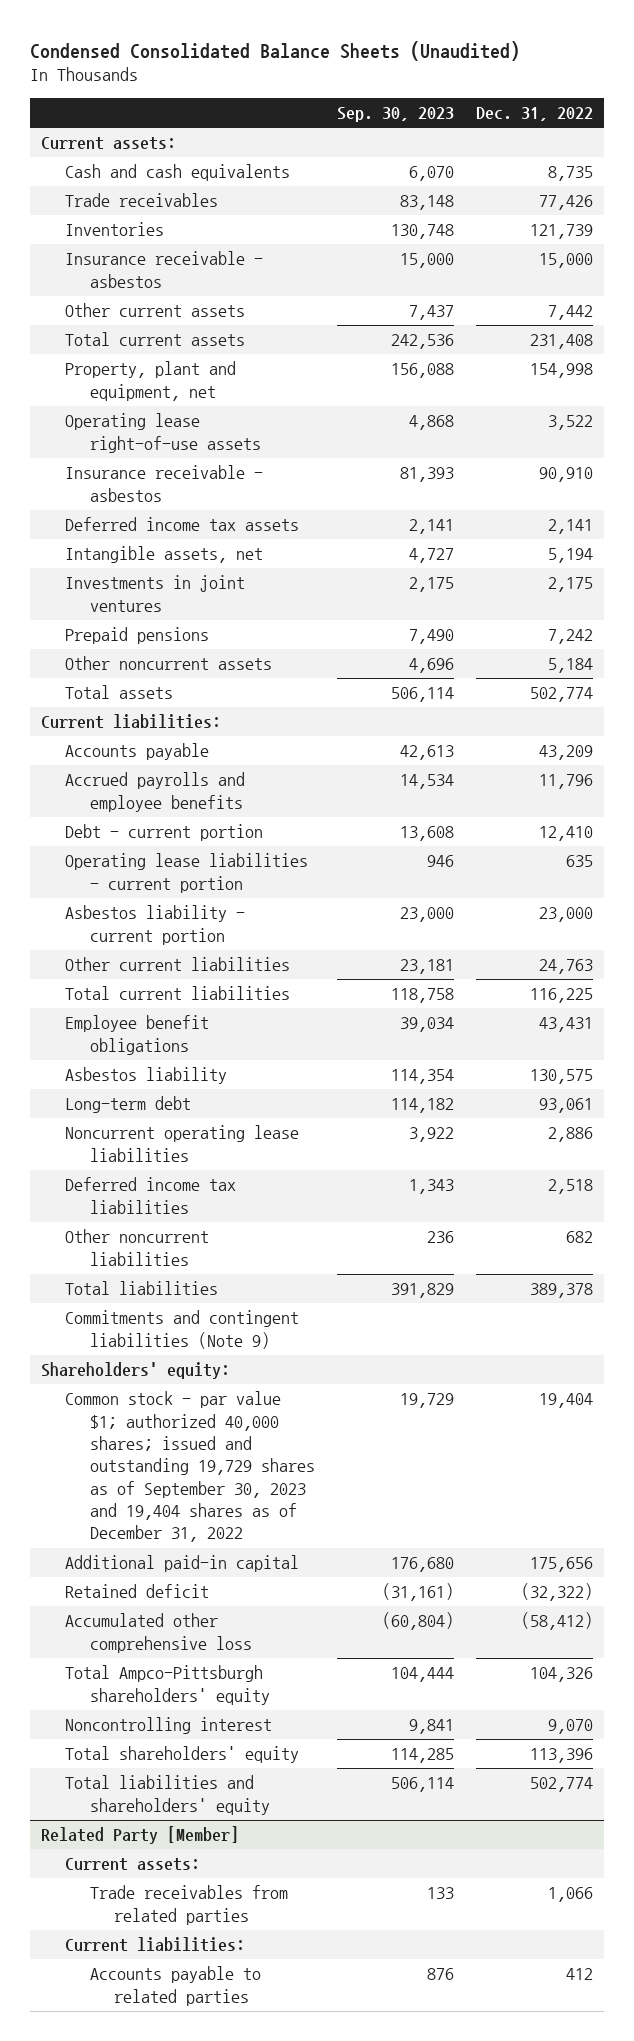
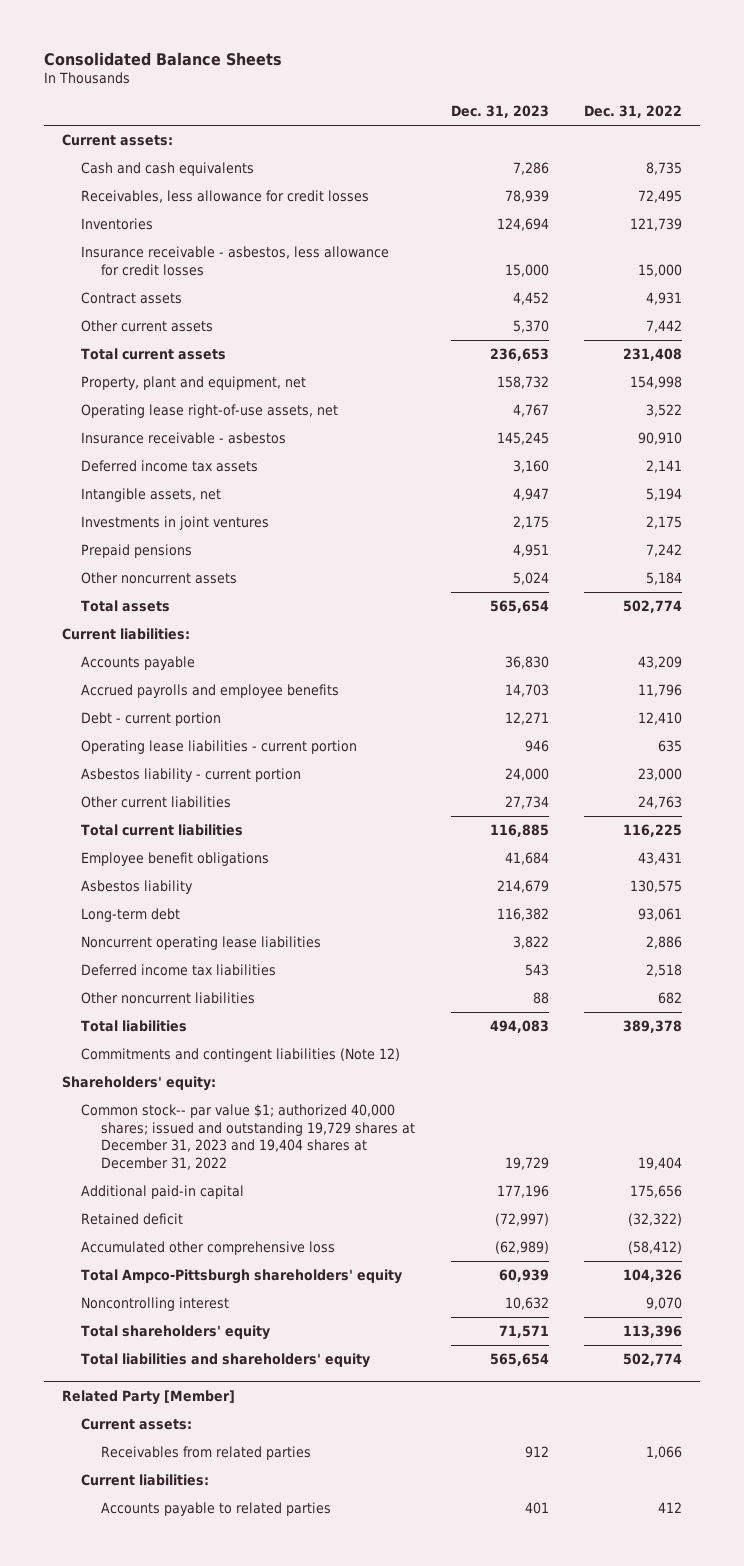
[30,41,521,62] Condensed Consolidated Balance Sheets (Unaudited) -> [43,51,282,66] Consolidated Balance Sheets
[336,106,454,122] Sep. 30, 2023 -> none
none -> [450,105,549,119] Dec. 31, 2023
[65,193,219,208] Trade receivables -> none
none -> [81,190,370,204] Receivables, less allowance for credit losses
[65,251,264,288] Insurance receivable - asbestos -> [81,246,390,276] Insurance receivable - asbestos, less allowance for credit losses
none -> [81,292,183,305] Contract assets
[65,413,261,453] Operating lease right-of-use assets -> [81,404,339,419] Operating lease right-of-use assets, net
[65,1310,300,1349] Commitments and contingent liabilities (Note 9) -> [81,1048,401,1063] Commitments and contingent liabilities (Note 12)
[65,1391,315,1543] Common stock - par value $1; authorized 40,000 shares; issued and outstanding 19,729 shares as of September 30, 2023 and 19,404 shares as of December 31, 2022 -> [81,1104,416,1170] Common stock-- par value $1; authorized 40,000 shares; issued and outstanding 19,729 shares at December 31, 2023 and 19,404 shares at December 31, 2022
[89,1885,288,1925] Trade receivables from related parties -> [101,1446,312,1461] Receivables from related parties

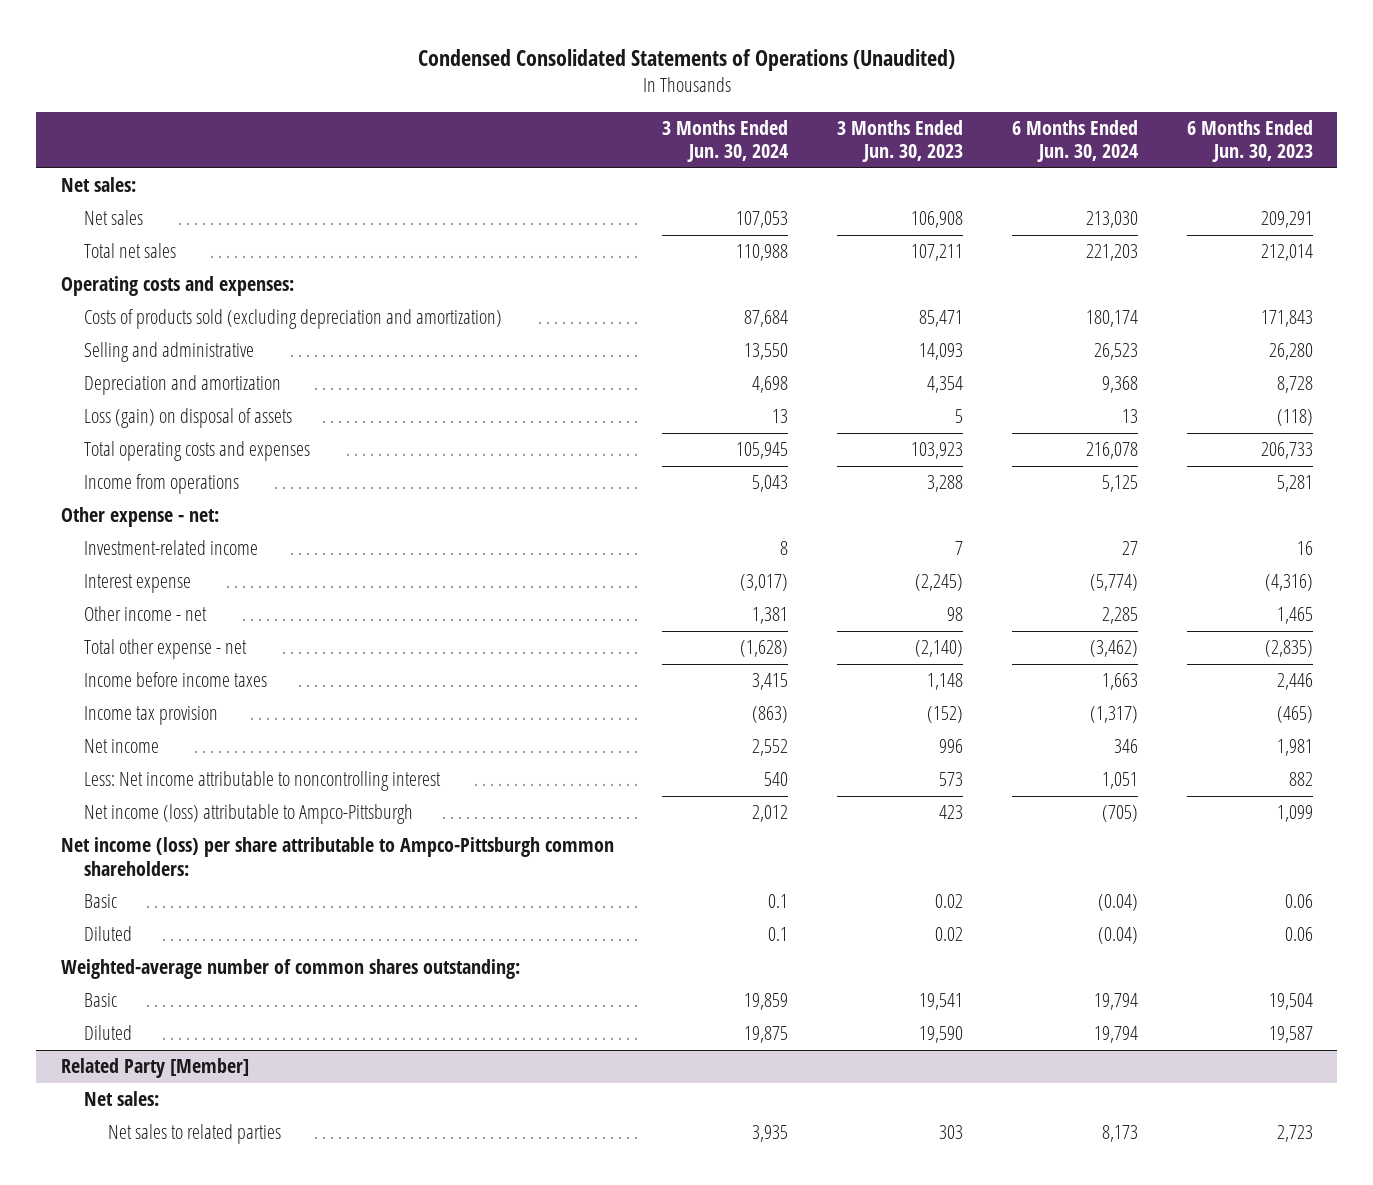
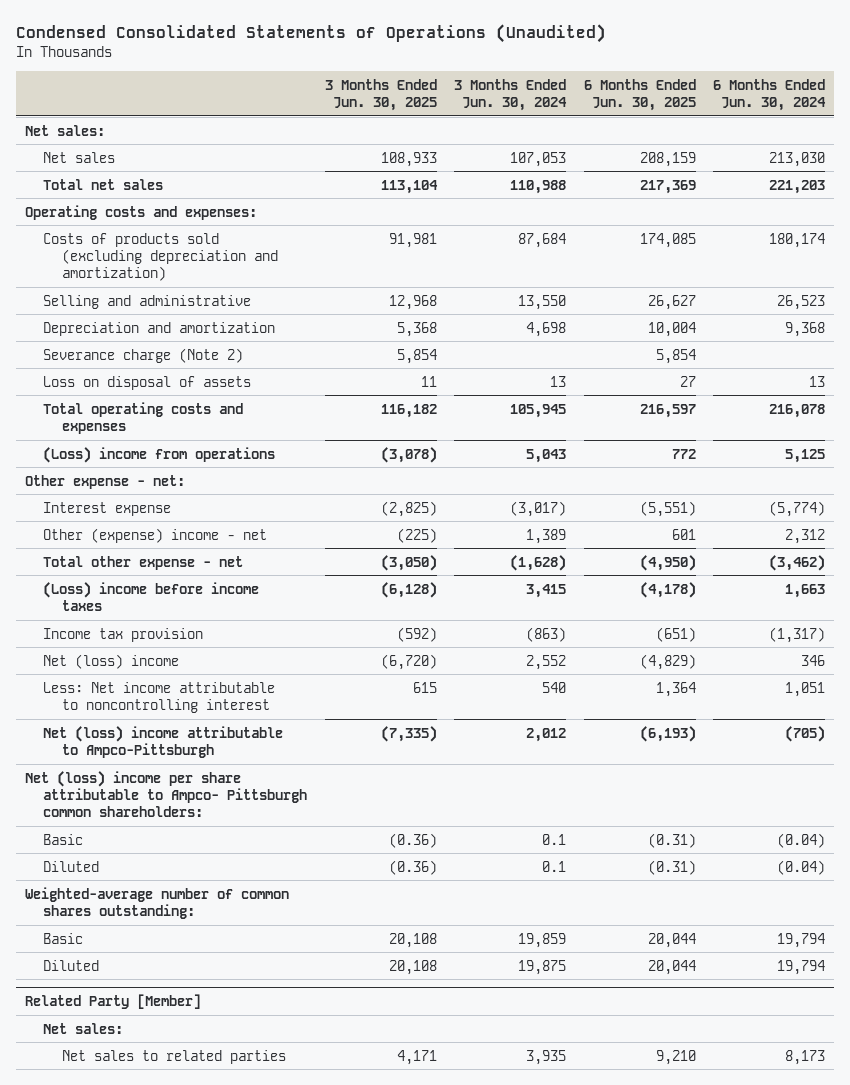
[837,119,964,163] 3 Months Ended Jun. 30, 2023 -> none
[1186,119,1313,163] 6 Months Ended Jun. 30, 2023 -> none
none -> [324,78,437,112] 3 Months Ended Jun. 30, 2025
none -> [583,78,696,112] 6 Months Ended Jun. 30, 2025
none -> [43,347,244,363] Severance charge (Note 2)
[84,408,293,429] Loss (gain) on disposal of assets -> [43,375,252,390] Loss on disposal of assets
[84,474,240,495] Income from operations -> [43,446,276,463] (Loss) income from operations
[84,540,259,556] Investment-related income -> none
[84,606,208,622] Other income - net -> [43,527,268,543] Other (expense) income - net
[752,607,789,625] 1,381 -> [526,528,567,544] 1,389
[1101,607,1138,625] 2,285 -> [785,528,826,544] 2,312
[84,672,268,688] Income before income taxes -> [43,581,260,611] (Loss) income before income taxes
[84,739,160,754] Net income -> [43,653,180,669] Net (loss) income
[84,804,414,825] Net income (loss) attributable to Ampco-Pittsburgh -> [43,725,284,758] Net (loss) income attributable to Ampco-Pittsburgh
[60,837,614,876] Net income (loss) per share attributable to Ampco-Pittsburgh common shareholders: -> [24,770,308,818] Net (loss) income per share attributable to Ampco- Pittsburgh common shareholders:

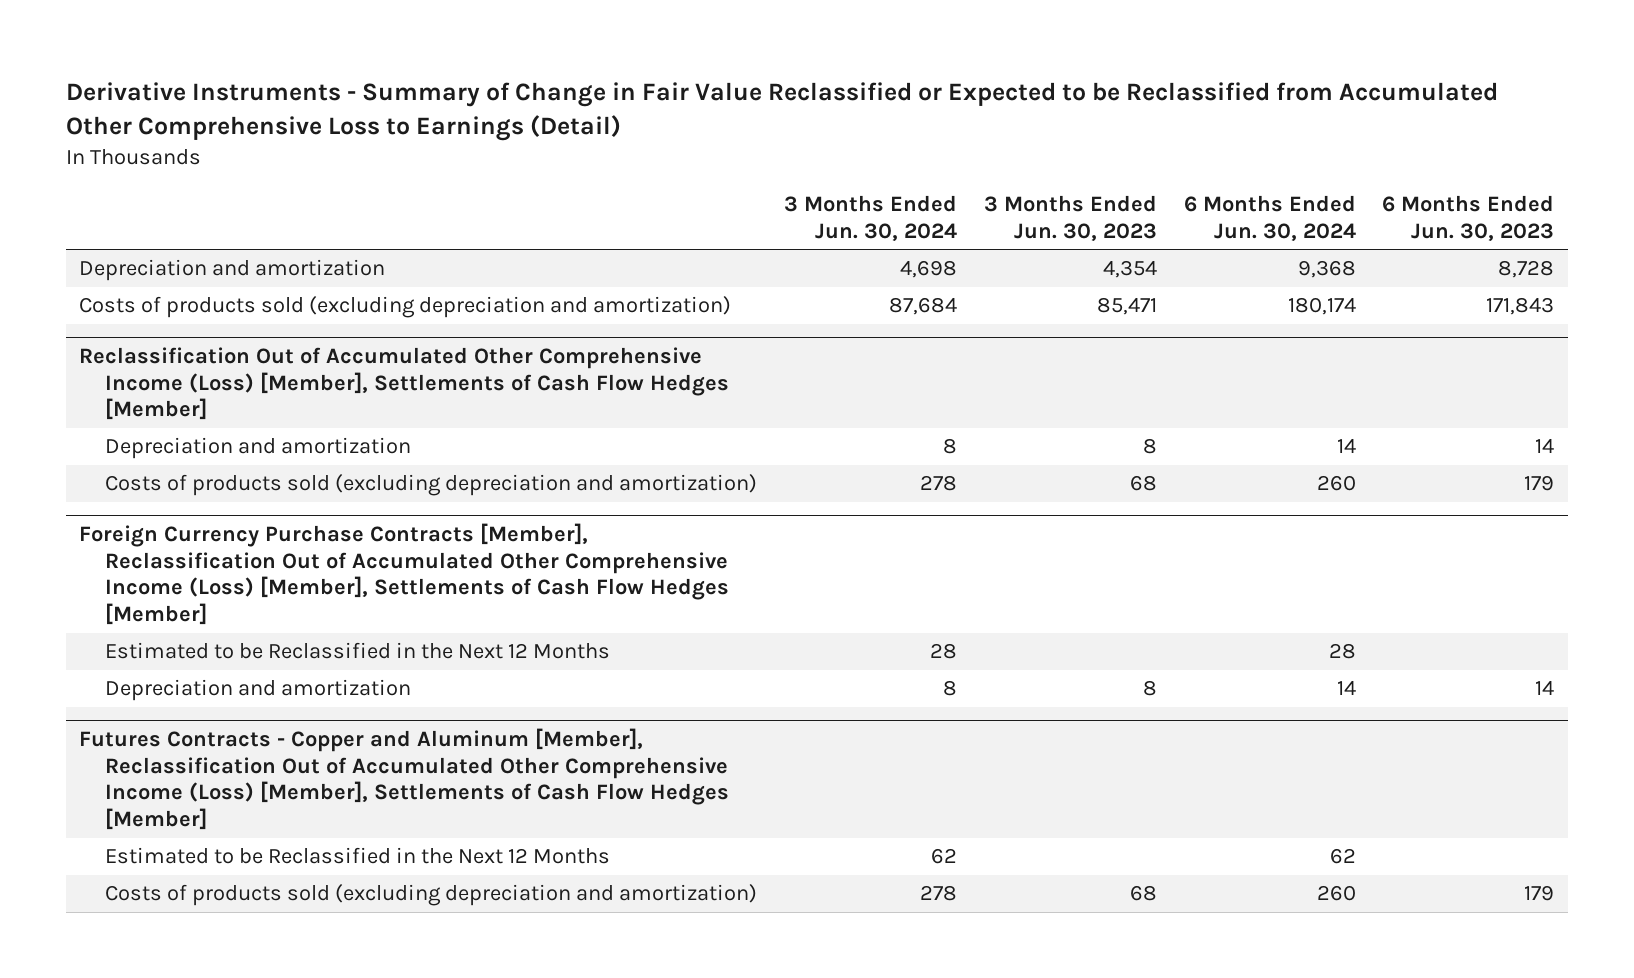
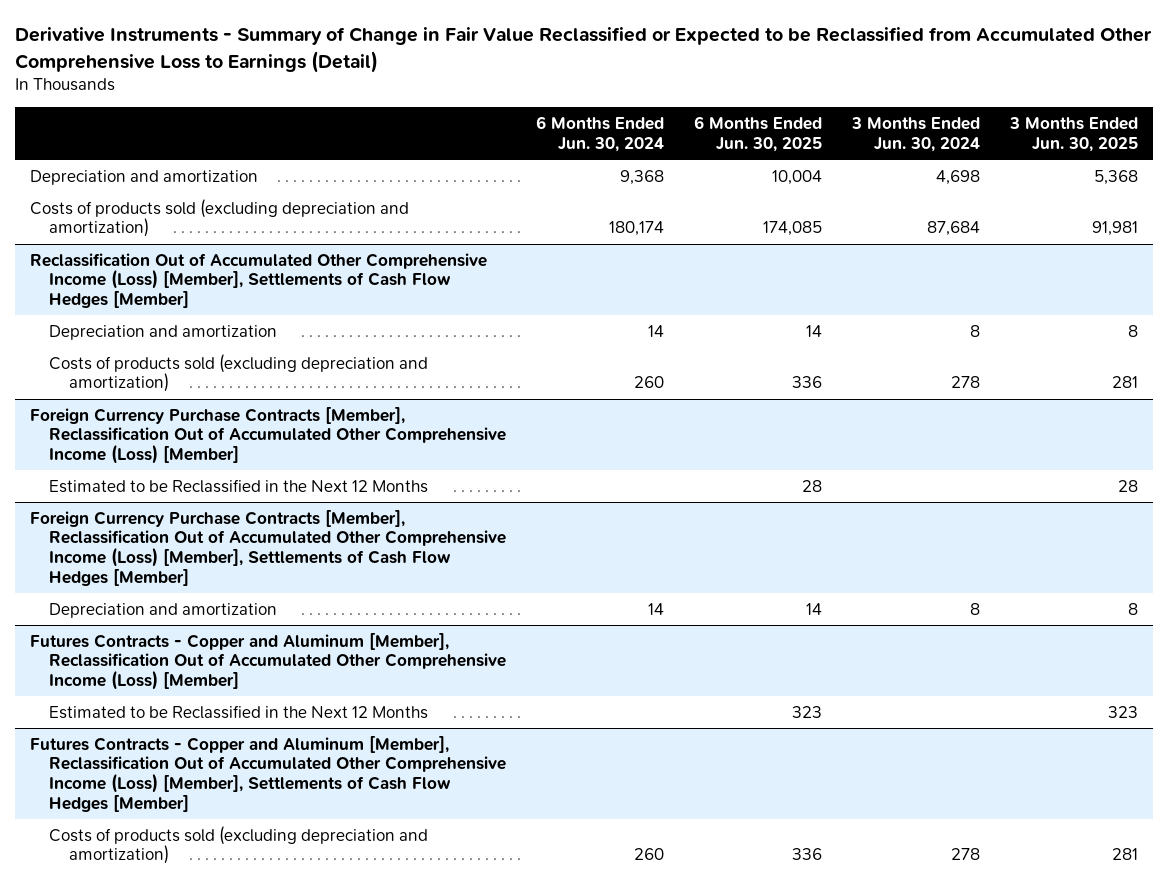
[983,195,1157,241] 3 Months Ended Jun. 30, 2023 -> none
[1382,195,1555,241] 6 Months Ended Jun. 30, 2023 -> none
none -> [694,116,823,152] 6 Months Ended Jun. 30, 2025
none -> [1009,117,1139,152] 3 Months Ended Jun. 30, 2025
none -> [29,406,507,464] Foreign Currency Purchase Contracts [Member], Reclassification Out of Accumulated Other Comprehensive Income (Loss) [Member]
none -> [49,478,429,493] Estimated to be Reclassified in the Next 12 Months
[105,642,611,660] Estimated to be Reclassified in the Next 12 Months -> none
none -> [29,632,507,690] Futures Contracts - Copper and Aluminum [Member], Reclassification Out of Accumulated Other Comprehensive Income (Loss) [Member]
none -> [49,704,429,719] Estimated to be Reclassified in the Next 12 Months
[105,847,611,865] Estimated to be Reclassified in the Next 12 Months -> none

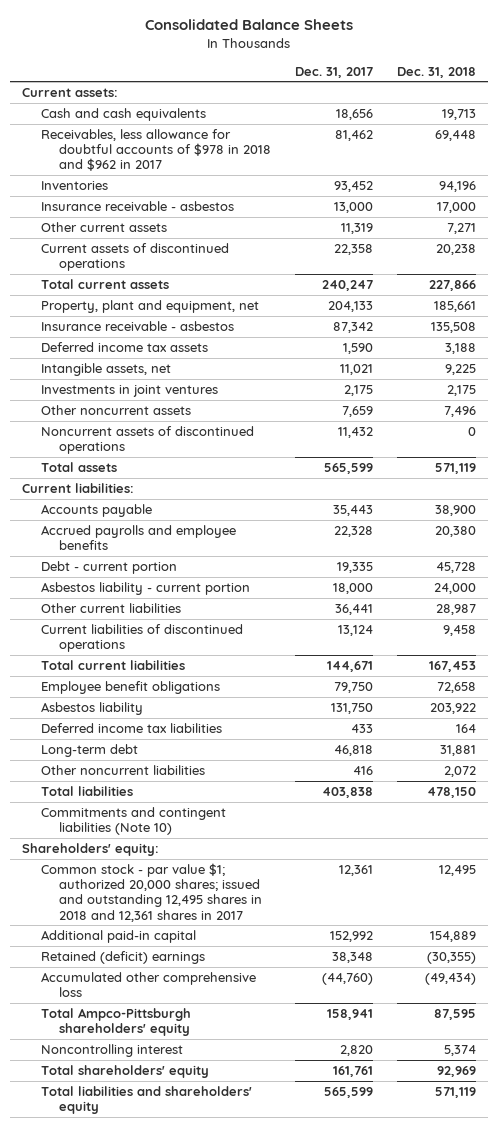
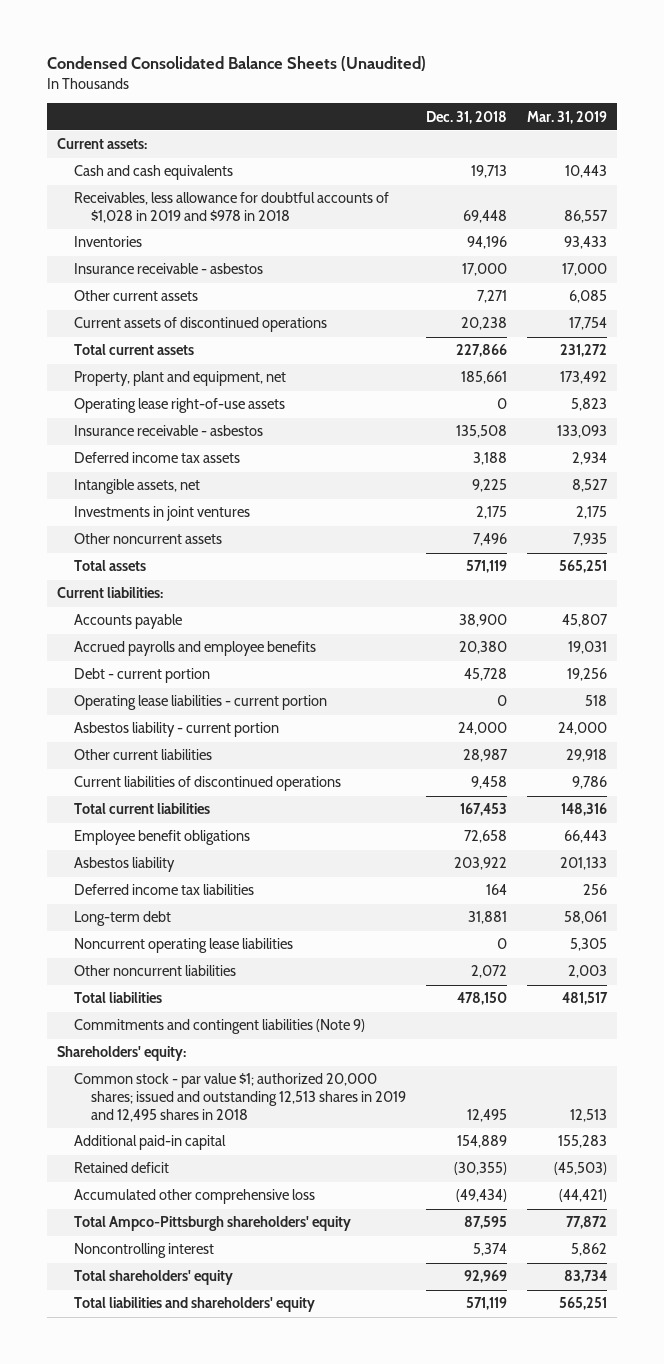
[145,19,354,31] Consolidated Balance Sheets -> [46,56,426,72] Condensed Consolidated Balance Sheets (Unaudited)
[294,66,373,78] Dec. 31, 2017 -> none
none -> [527,110,608,124] Mar. 31, 2019
[40,129,271,172] Receivables, less allowance for doubtful accounts of $978 in 2018 and $962 in 2017 -> [73,192,389,224] Receivables, less allowance for doubtful accounts of $1,028 in 2019 and $978 in 2018
none -> [73,398,285,414] Operating lease right-of-use assets
[40,426,254,455] Noncurrent assets of discontinued operations -> none
none -> [73,695,327,711] Operating lease liabilities - current portion
none -> [73,938,293,954] Noncurrent operating lease liabilities
[40,807,226,836] Commitments and contingent liabilities (Note 10) -> [73,1019,365,1035] Commitments and contingent liabilities (Note 9)
[40,863,262,922] Common stock - par value $1; authorized 20,000 shares; issued and outstanding 12,495 shares in 2018 and 12,361 shares in 2017 -> [73,1073,406,1122] Common stock - par value $1; authorized 20,000 shares; issued and outstanding 12,513 shares in 2019 and 12,495 shares in 2018
[40,951,205,965] Retained (deficit) earnings -> [73,1162,169,1174] Retained deficit

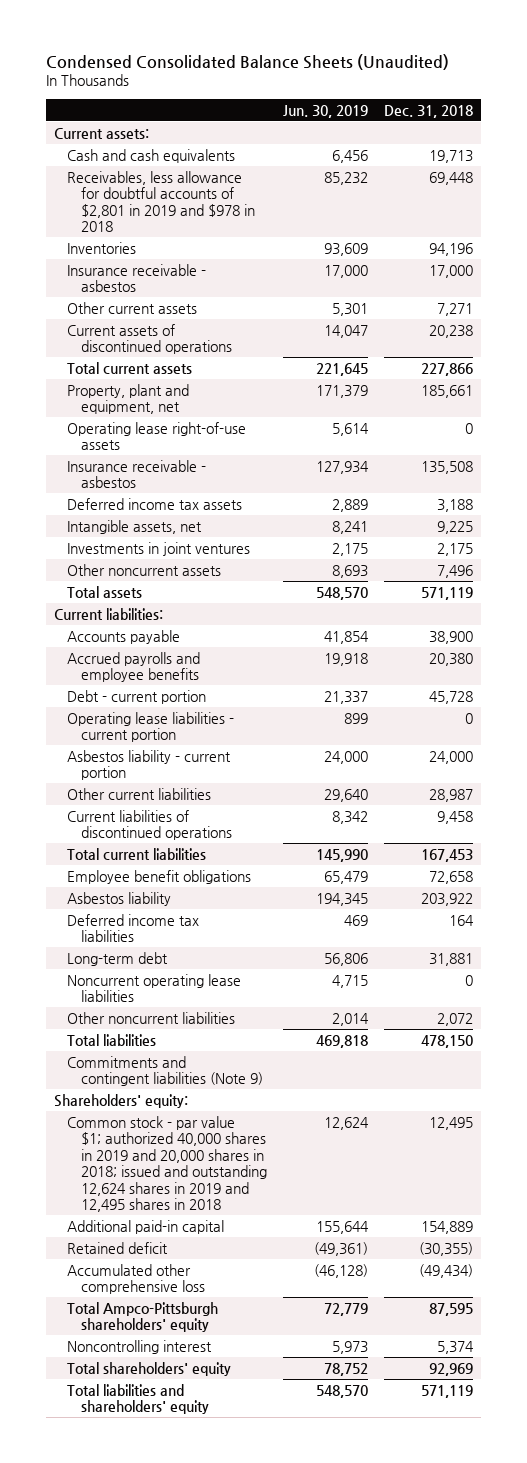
[527,110,608,124] Mar. 31, 2019 -> none
none -> [282,104,368,118] Jun. 30, 2019
[73,192,389,224] Receivables, less allowance for doubtful accounts of $1,028 in 2019 and $978 in 2018 -> [67,170,255,233] Receivables, less allowance for doubtful accounts of $2,801 in 2019 and $978 in 2018
[73,1073,406,1122] Common stock - par value $1; authorized 20,000 shares; issued and outstanding 12,513 shares in 2019 and 12,495 shares in 2018 -> [67,1115,267,1213] Common stock - par value $1; authorized 40,000 shares in 2019 and 20,000 shares in 2018; issued and outstanding 12,624 shares in 2019 and 12,495 shares in 2018

